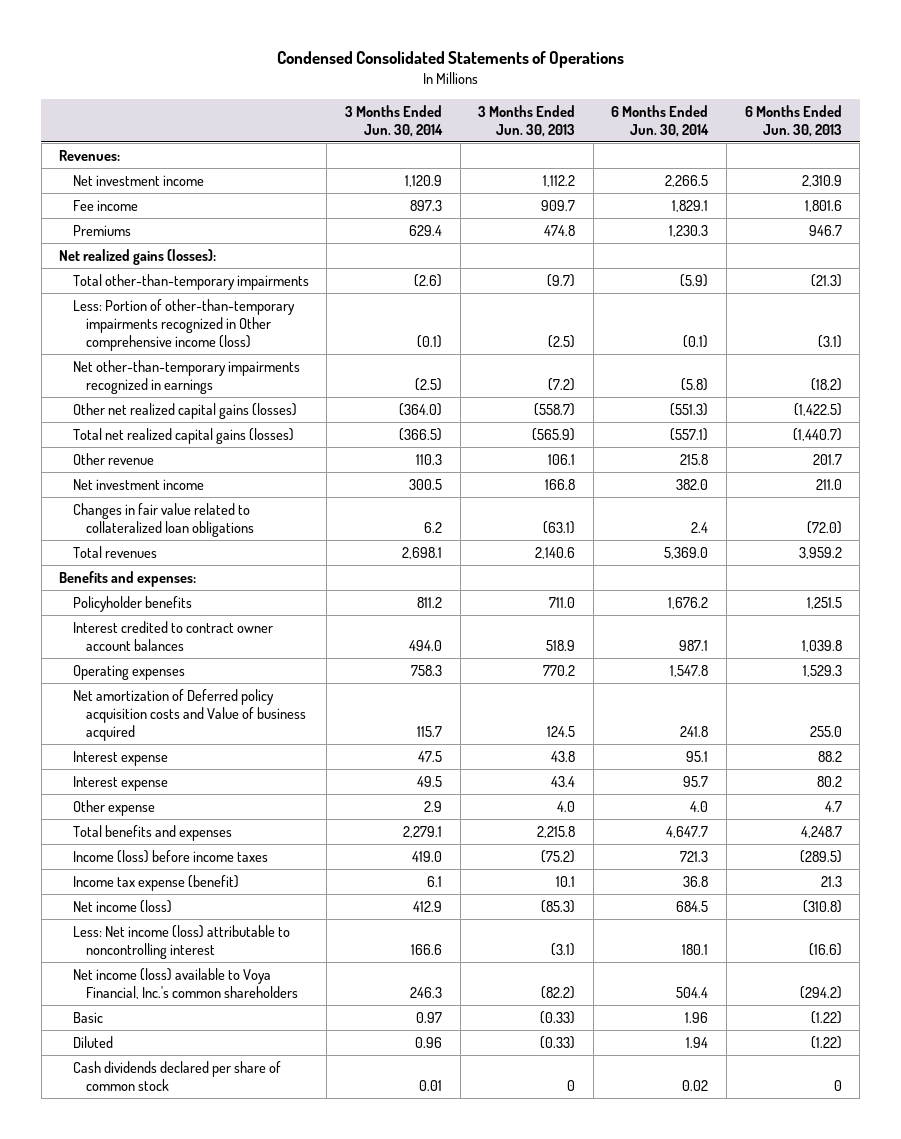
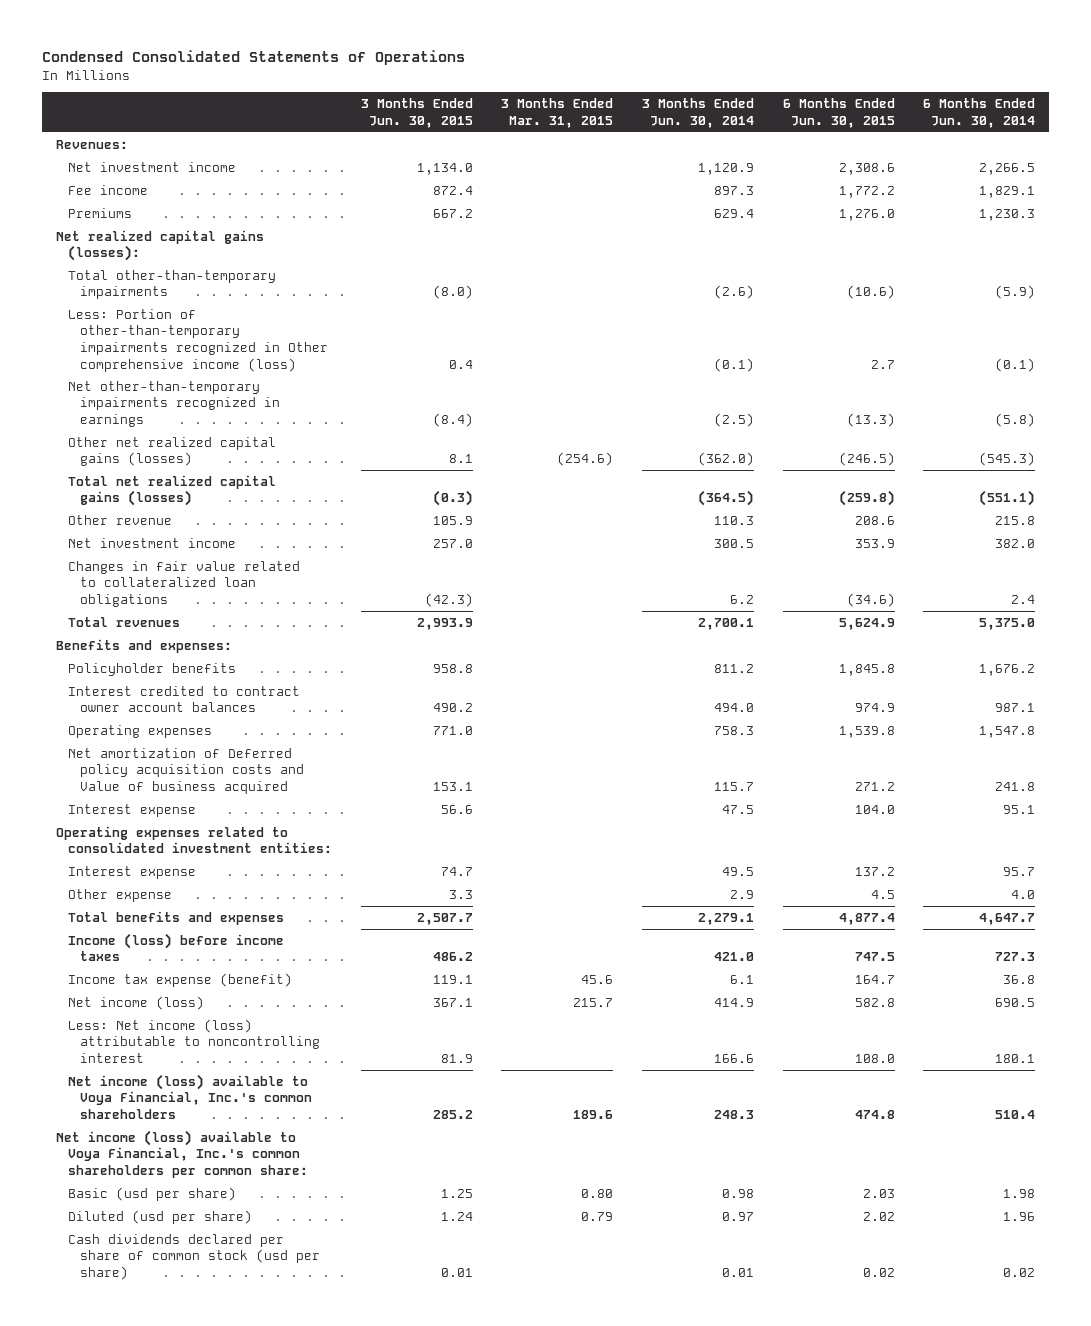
[478,104,576,137] 3 Months Ended Jun. 30, 2013 -> none
[744,104,842,137] 6 Months Ended Jun. 30, 2013 -> none
none -> [360,98,473,128] 3 Months Ended Jun. 30, 2015
none -> [501,98,614,128] 3 Months Ended Mar. 31, 2015
none -> [782,98,895,128] 6 Months Ended Jun. 30, 2015
[59,249,217,266] Net realized gains (losses): -> [56,229,265,262] Net realized capital gains (losses):
[399,403,443,417] (364.0) -> [697,452,754,467] (362.0)
[670,403,709,417] (551.3) -> [979,452,1036,467] (545.3)
[399,428,443,442] (366.5) -> [697,490,754,507] (364.5)
[670,428,709,442] (557.1) -> [979,490,1036,507] (551.1)
[402,547,443,560] 2,698.1 -> [697,617,754,630] 2,700.1
[664,547,709,560] 5,369.0 -> [979,617,1036,630] 5,375.0
none -> [56,825,333,854] Operating expenses related to consolidated investment entities:
[412,851,443,863] 419.0 -> [713,952,754,962] 421.0
[680,851,709,863] 721.3 -> [995,952,1036,962] 727.3
[413,901,443,913] 412.9 -> [713,997,754,1007] 414.9
[676,901,709,913] 684.5 -> [995,997,1036,1007] 690.5
[410,986,443,998] 246.3 -> [713,1110,754,1120] 248.3
[676,986,709,998] 504.4 -> [995,1110,1036,1120] 510.4
none -> [56,1129,309,1179] Net income (loss) available to Voya Financial, Inc.'s common shareholders per common share:
[72,1012,103,1024] Basic -> [68,1186,237,1201] Basic (usd per share)
[416,1012,443,1024] 0.97 -> [721,1188,754,1198] 0.98
[685,1012,709,1024] 1.96 -> [1003,1188,1036,1198] 1.98
[72,1036,113,1049] Diluted -> [68,1209,253,1224] Diluted (usd per share)
[415,1037,443,1049] 0.96 -> [721,1211,754,1221] 0.97
[686,1037,709,1049] 1.94 -> [1003,1211,1036,1221] 1.96
[72,1061,281,1091] Cash dividends declared per share of common stock -> [68,1233,321,1281] Cash dividends declared per share of common stock (usd per share)

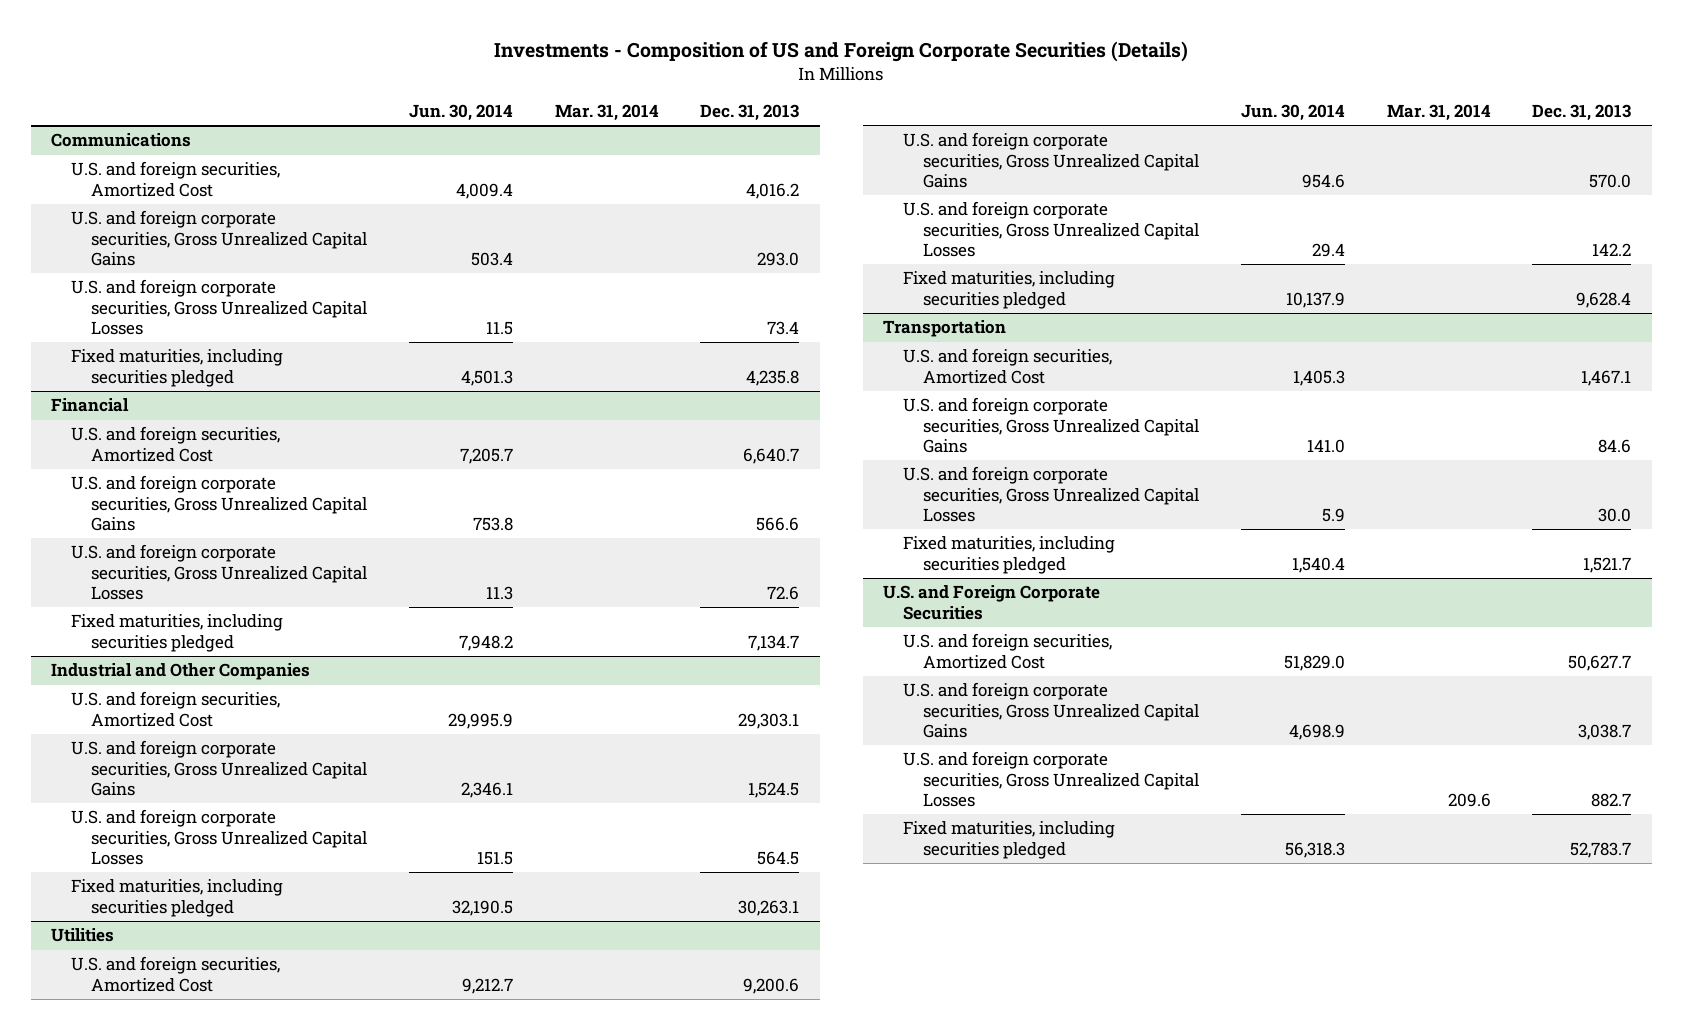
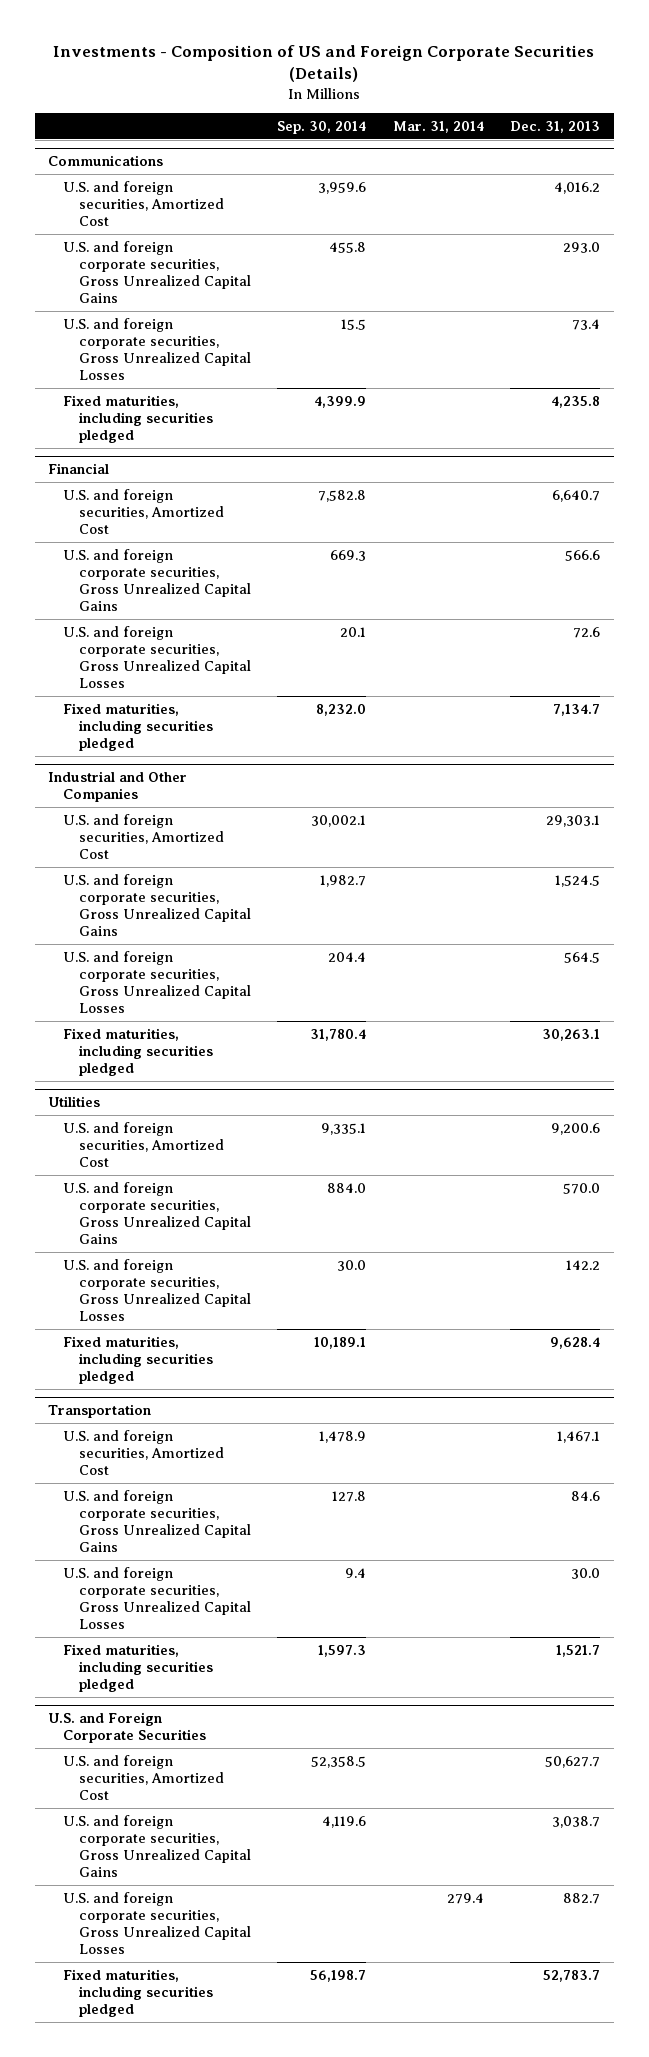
[408,103,513,121] Jun. 30, 2014 -> none
none -> [277,120,367,134] Sep. 30, 2014
[1447,793,1491,808] 209.6 -> [446,1892,484,1904] 279.4

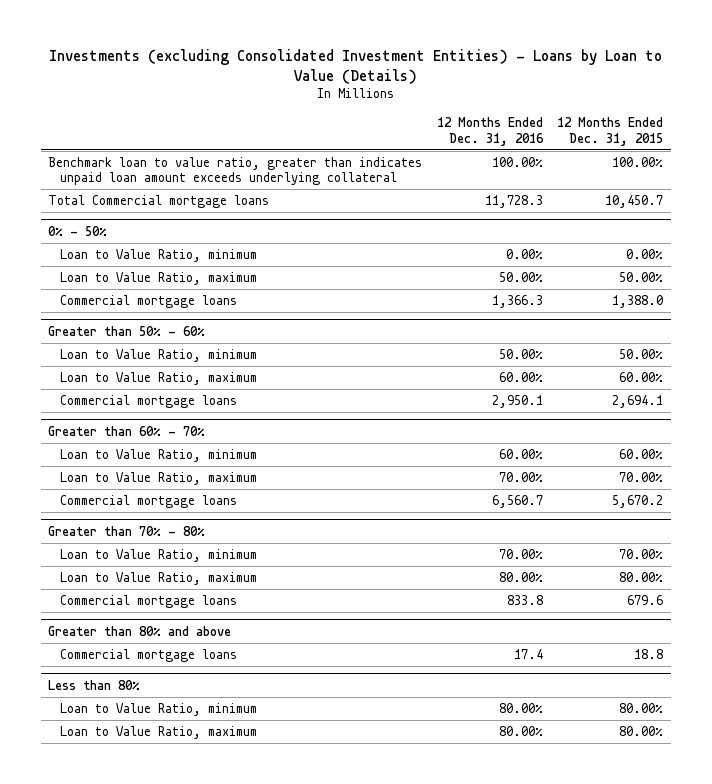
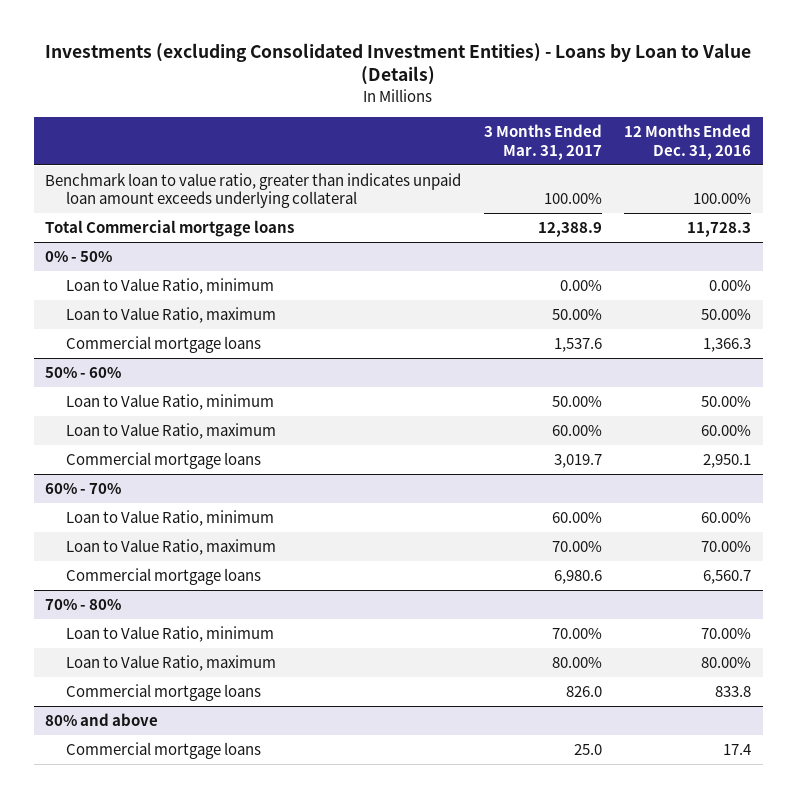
[557,117,664,146] 12 Months Ended Dec. 31, 2015 -> none
none -> [483,124,602,160] 3 Months Ended Mar. 31, 2017
[48,325,206,336] Greater than 50% - 60% -> [45,367,122,379] 50% - 60%
[48,425,206,436] Greater than 60% - 70% -> [45,483,122,495] 60% - 70%
[48,525,206,536] Greater than 70% - 80% -> [45,599,122,611] 70% - 80%
[48,625,232,636] Greater than 80% and above -> [45,713,159,727] 80% and above
[48,679,141,690] Less than 80% -> none
[59,702,257,716] Loan to Value Ratio, minimum -> none
[59,725,257,739] Loan to Value Ratio, maximum -> none

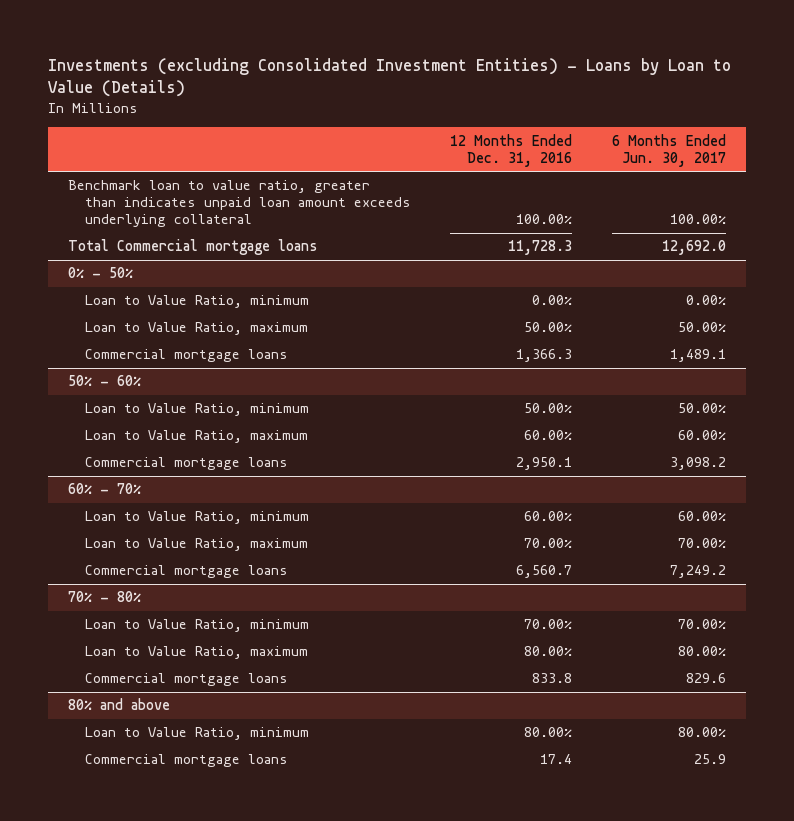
[483,124,602,160] 3 Months Ended Mar. 31, 2017 -> none
none -> [612,133,727,167] 6 Months Ended Jun. 30, 2017
none -> [84,727,309,741] Loan to Value Ratio, minimum

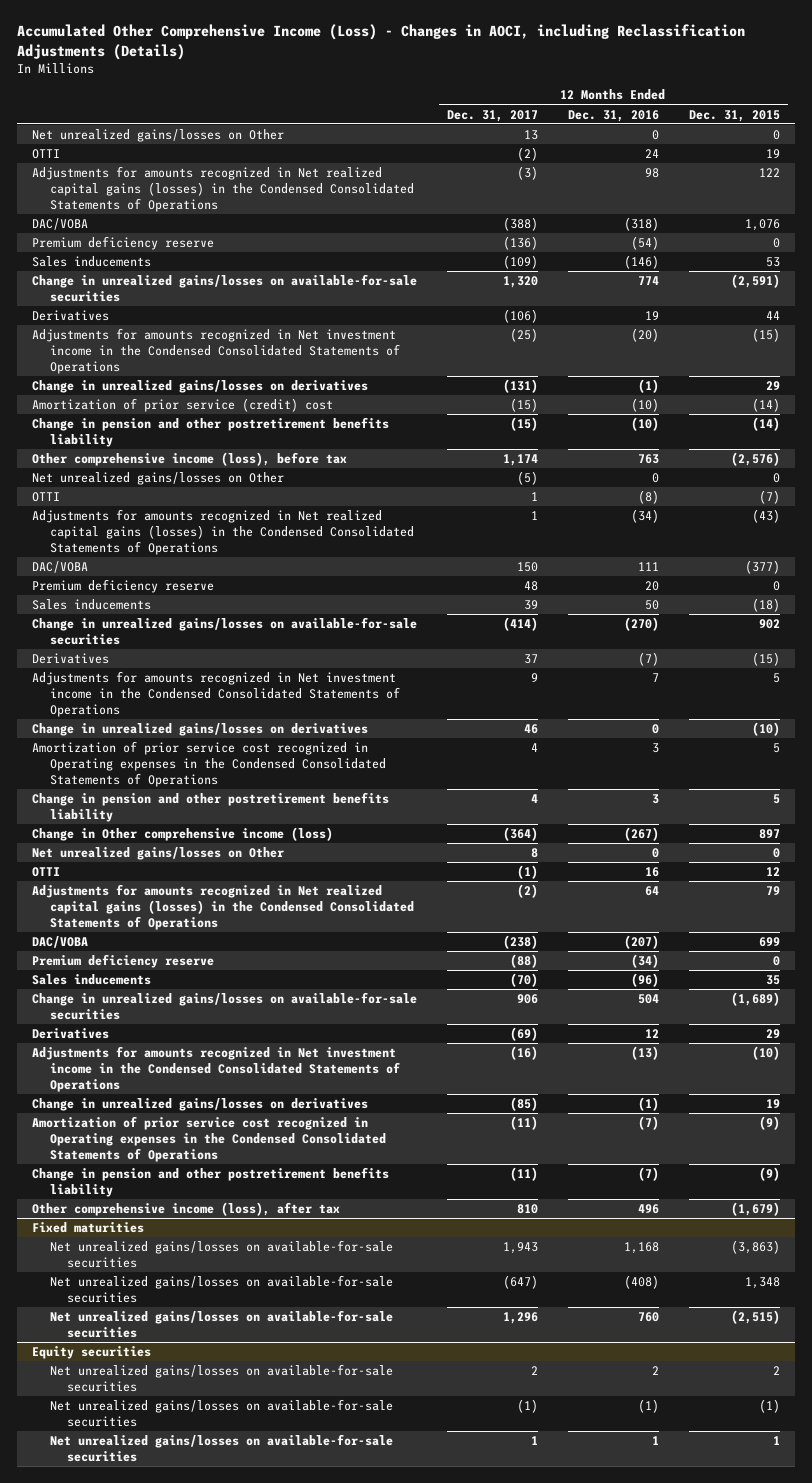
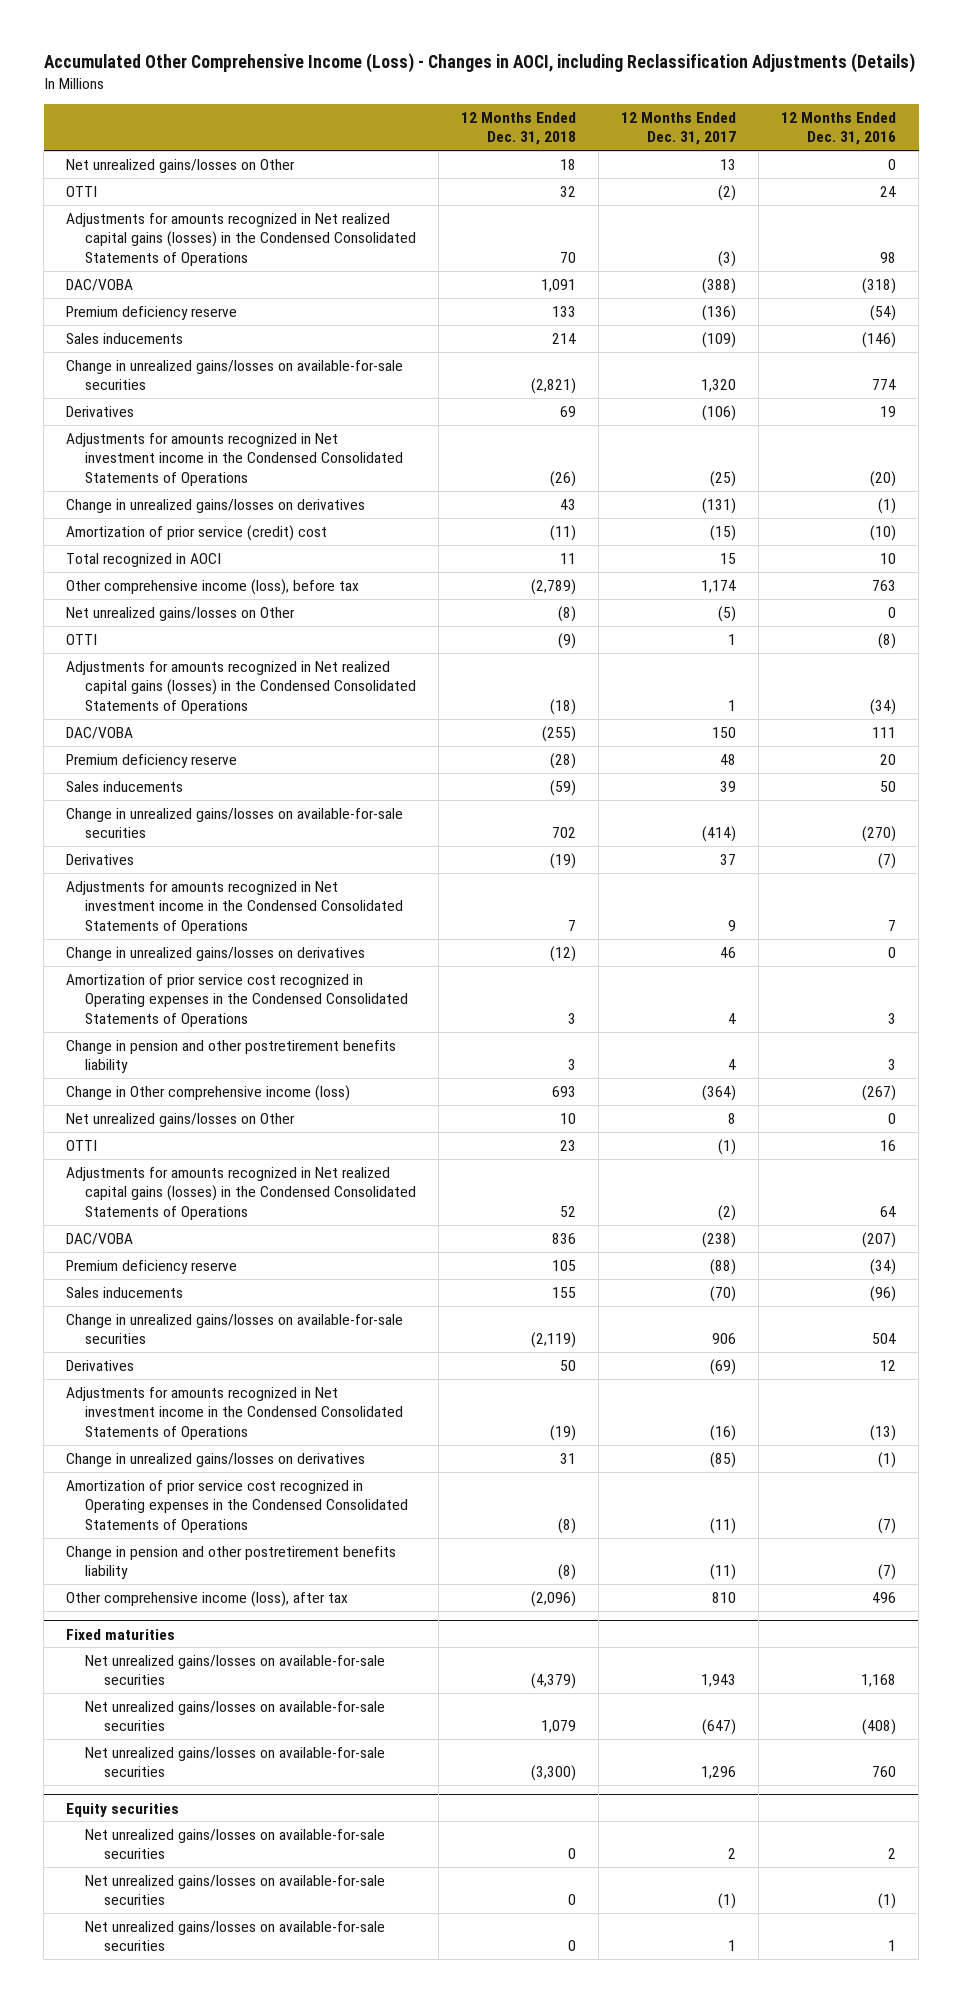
[689,109,781,122] Dec. 31, 2015 -> none
none -> [461,111,577,146] 12 Months Ended Dec. 31, 2018
[31,417,389,448] Change in pension and other postretirement benefits liability -> none
none -> [66,552,222,567] Total recognized in AOCI

